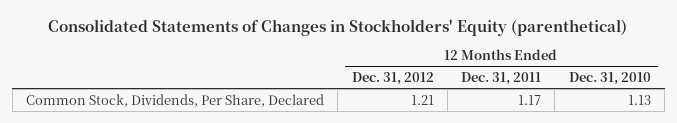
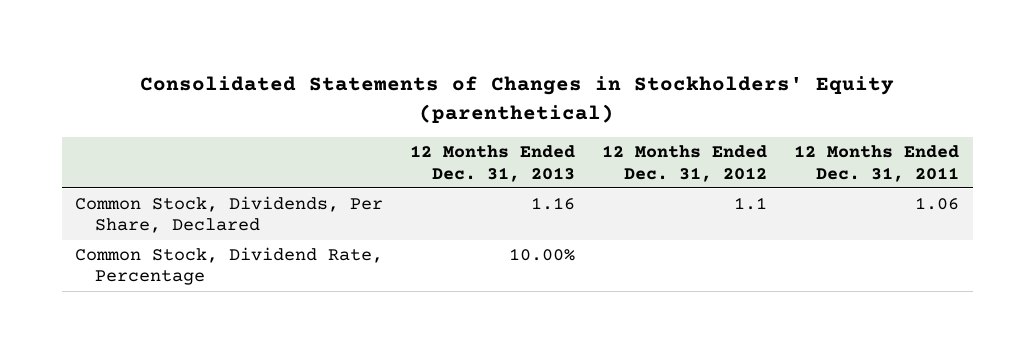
[568,72,651,86] Dec. 31, 2010 -> none
none -> [410,145,576,182] 12 Months Ended Dec. 31, 2013
[410,94,434,105] 1.21 -> [734,196,768,210] 1.1
[518,94,542,105] 1.17 -> [915,196,960,210] 1.06
none -> [75,246,384,286] Common Stock, Dividend Rate, Percentage

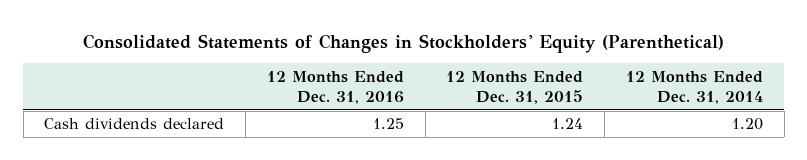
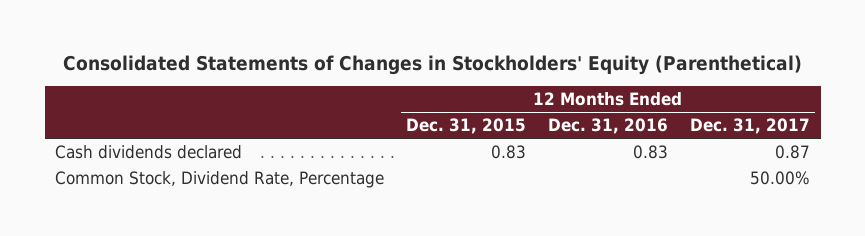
[625,70,763,104] 12 Months Ended Dec. 31, 2014 -> none
none -> [689,118,810,135] Dec. 31, 2017
[372,118,404,130] 1.25 -> [633,144,669,159] 0.83
[552,118,584,130] 1.24 -> [491,144,527,159] 0.83
none -> [55,170,385,188] Common Stock, Dividend Rate, Percentage

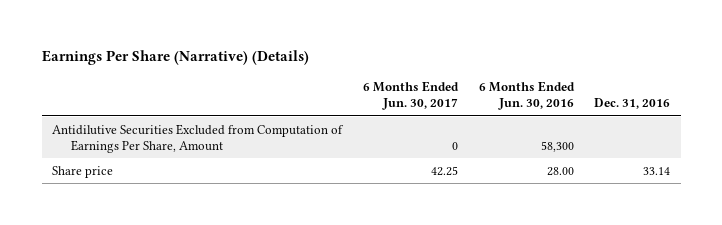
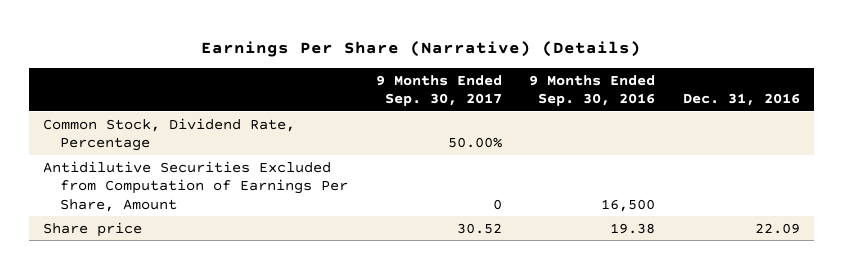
[362,81,459,111] 6 Months Ended Jun. 30, 2017 -> none
[478,81,575,111] 6 Months Ended Jun. 30, 2016 -> none
none -> [375,74,502,107] 9 Months Ended Sep. 30, 2017
none -> [529,74,656,107] 9 Months Ended Sep. 30, 2016
none -> [42,117,295,152] Common Stock, Dividend Rate, Percentage
[643,166,671,175] 33.14 -> [755,222,801,234] 22.09

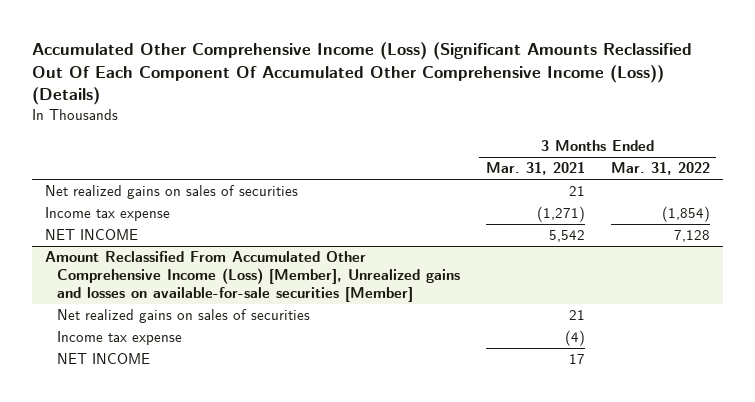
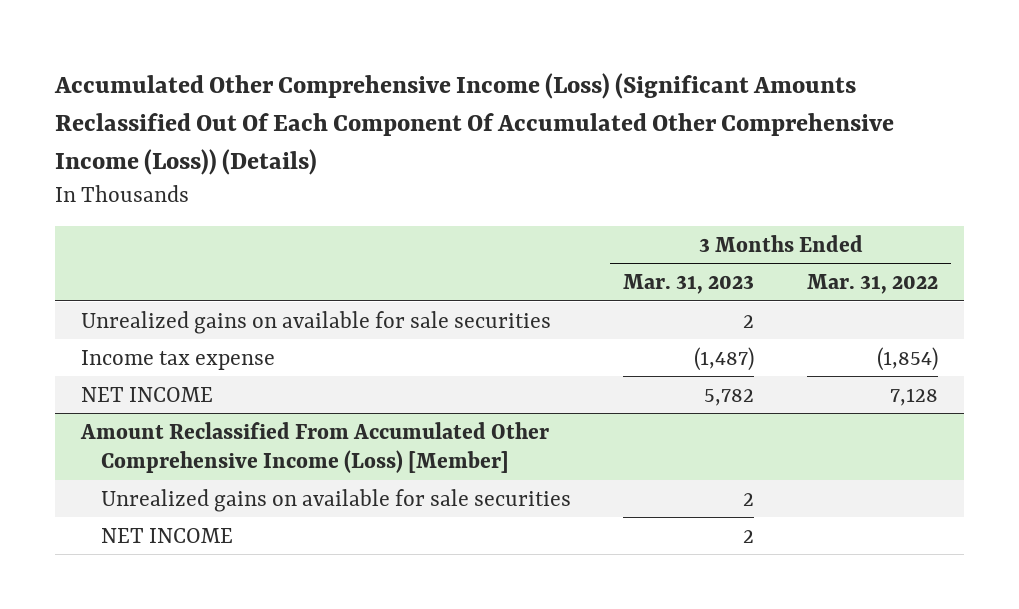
[485,162,585,176] Mar. 31, 2021 -> none
none -> [623,274,755,295] Mar. 31, 2023
[45,185,299,200] Net realized gains on sales of securities -> [81,310,552,334] Unrealized gains on available for sale securities
[56,331,182,346] Income tax expense -> none
[45,251,460,302] Amount Reclassified From Accumulated Other Comprehensive Income (Loss) [Member], Unrealized gains and losses on available-for-sale securities [Member] -> [80,421,550,474] Amount Reclassified From Accumulated Other Comprehensive Income (Loss) [Member]
[56,309,310,324] Net realized gains on sales of securities -> [101,488,572,512] Unrealized gains on available for sale securities

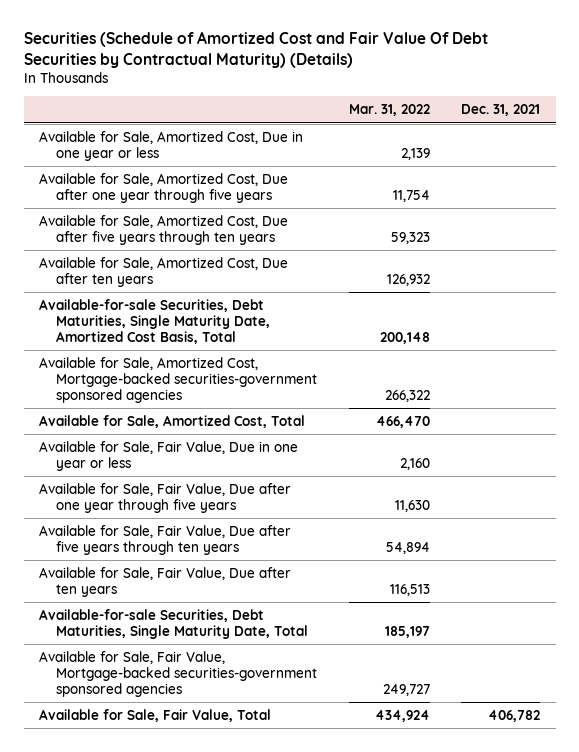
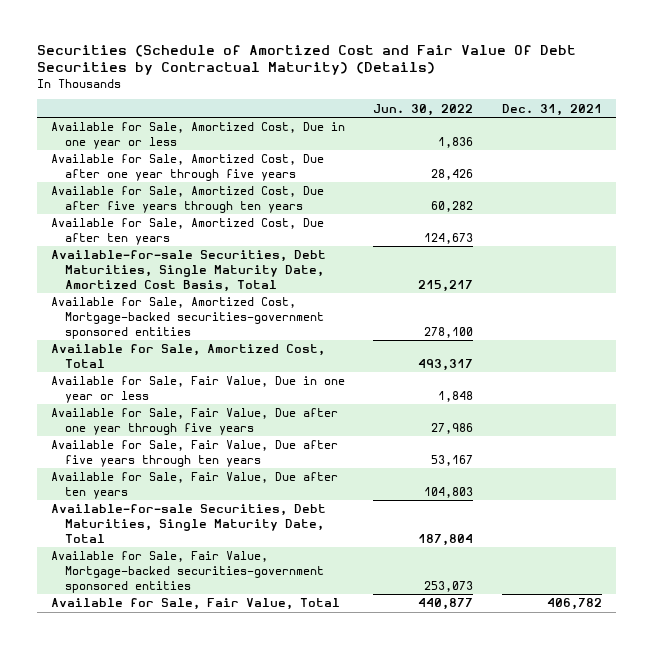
[348,104,430,117] Mar. 31, 2022 -> none
none -> [373,103,474,116] Jun. 30, 2022
[39,356,318,403] Available for Sale, Amortized Cost, Mortgage-backed securities-government sponsored agencies -> [50,297,325,339] Available for Sale, Amortized Cost, Mortgage-backed securities-government sponsored entities
[39,650,318,697] Available for Sale, Fair Value, Mortgage-backed securities-government sponsored agencies -> [50,551,325,593] Available for Sale, Fair Value, Mortgage-backed securities-government sponsored entities

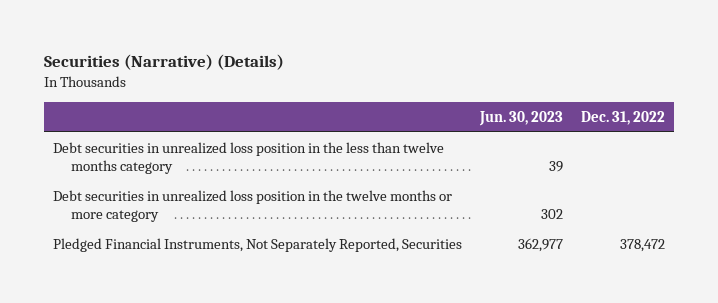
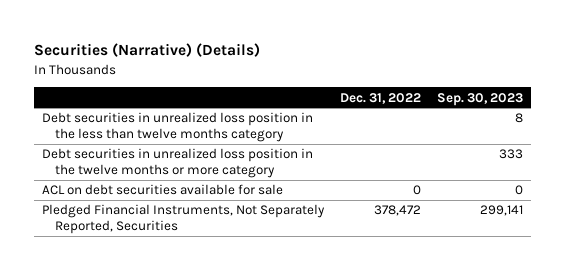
[478,110,563,126] Jun. 30, 2023 -> none
none -> [436,92,523,106] Sep. 30, 2023
none -> [42,184,284,196] ACL on debt securities available for sale

